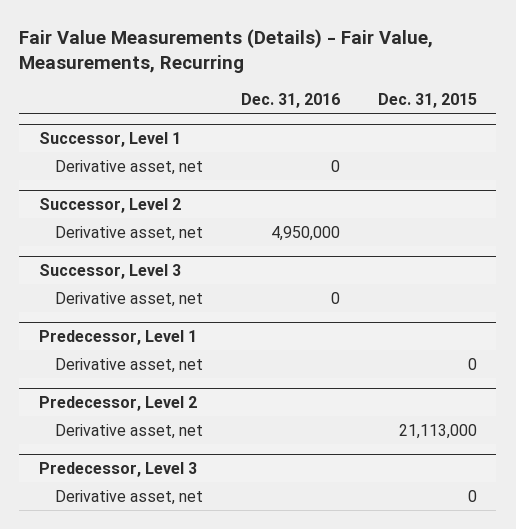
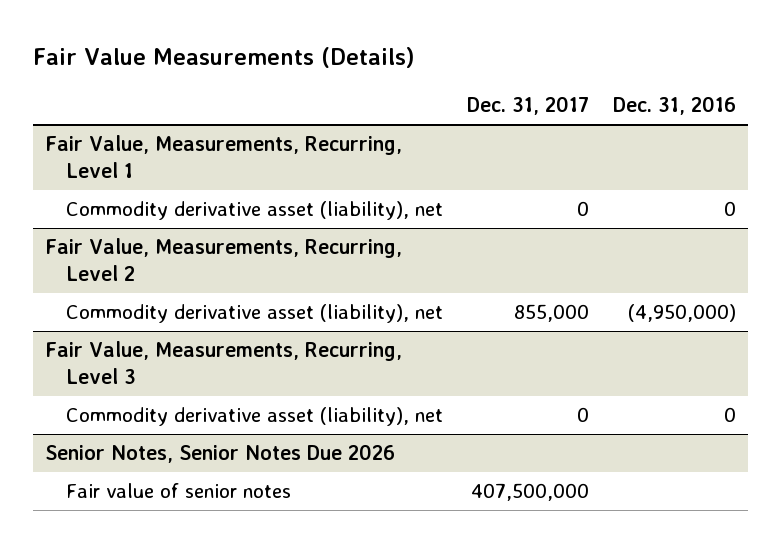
[19,29,434,74] Fair Value Measurements (Details) - Fair Value, Measurements, Recurring -> [32,47,415,69] Fair Value Measurements (Details)
[378,92,478,108] Dec. 31, 2015 -> none
none -> [466,96,589,116] Dec. 31, 2017
[38,131,181,147] Successor, Level 1 -> none
[55,159,204,175] Derivative asset, net -> none
[38,197,181,213] Successor, Level 2 -> none
[55,225,204,241] Derivative asset, net -> none
[38,263,181,279] Successor, Level 3 -> none
[55,291,204,307] Derivative asset, net -> none
[38,329,197,345] Predecessor, Level 1 -> none
[55,357,204,373] Derivative asset, net -> none
[38,395,197,411] Predecessor, Level 2 -> none
[55,423,204,439] Derivative asset, net -> none
[38,461,197,477] Predecessor, Level 3 -> none
[55,489,204,505] Derivative asset, net -> none
none -> [44,135,402,179] Fair Value, Measurements, Recurring, Level 1
none -> [65,201,443,221] Commodity derivative asset (liability), net
none -> [44,238,402,282] Fair Value, Measurements, Recurring, Level 2
none -> [65,304,443,324] Commodity derivative asset (liability), net
none -> [44,341,402,385] Fair Value, Measurements, Recurring, Level 3
none -> [65,407,443,427] Commodity derivative asset (liability), net
none -> [44,444,395,464] Senior Notes, Senior Notes Due 2026
none -> [65,483,291,499] Fair value of senior notes

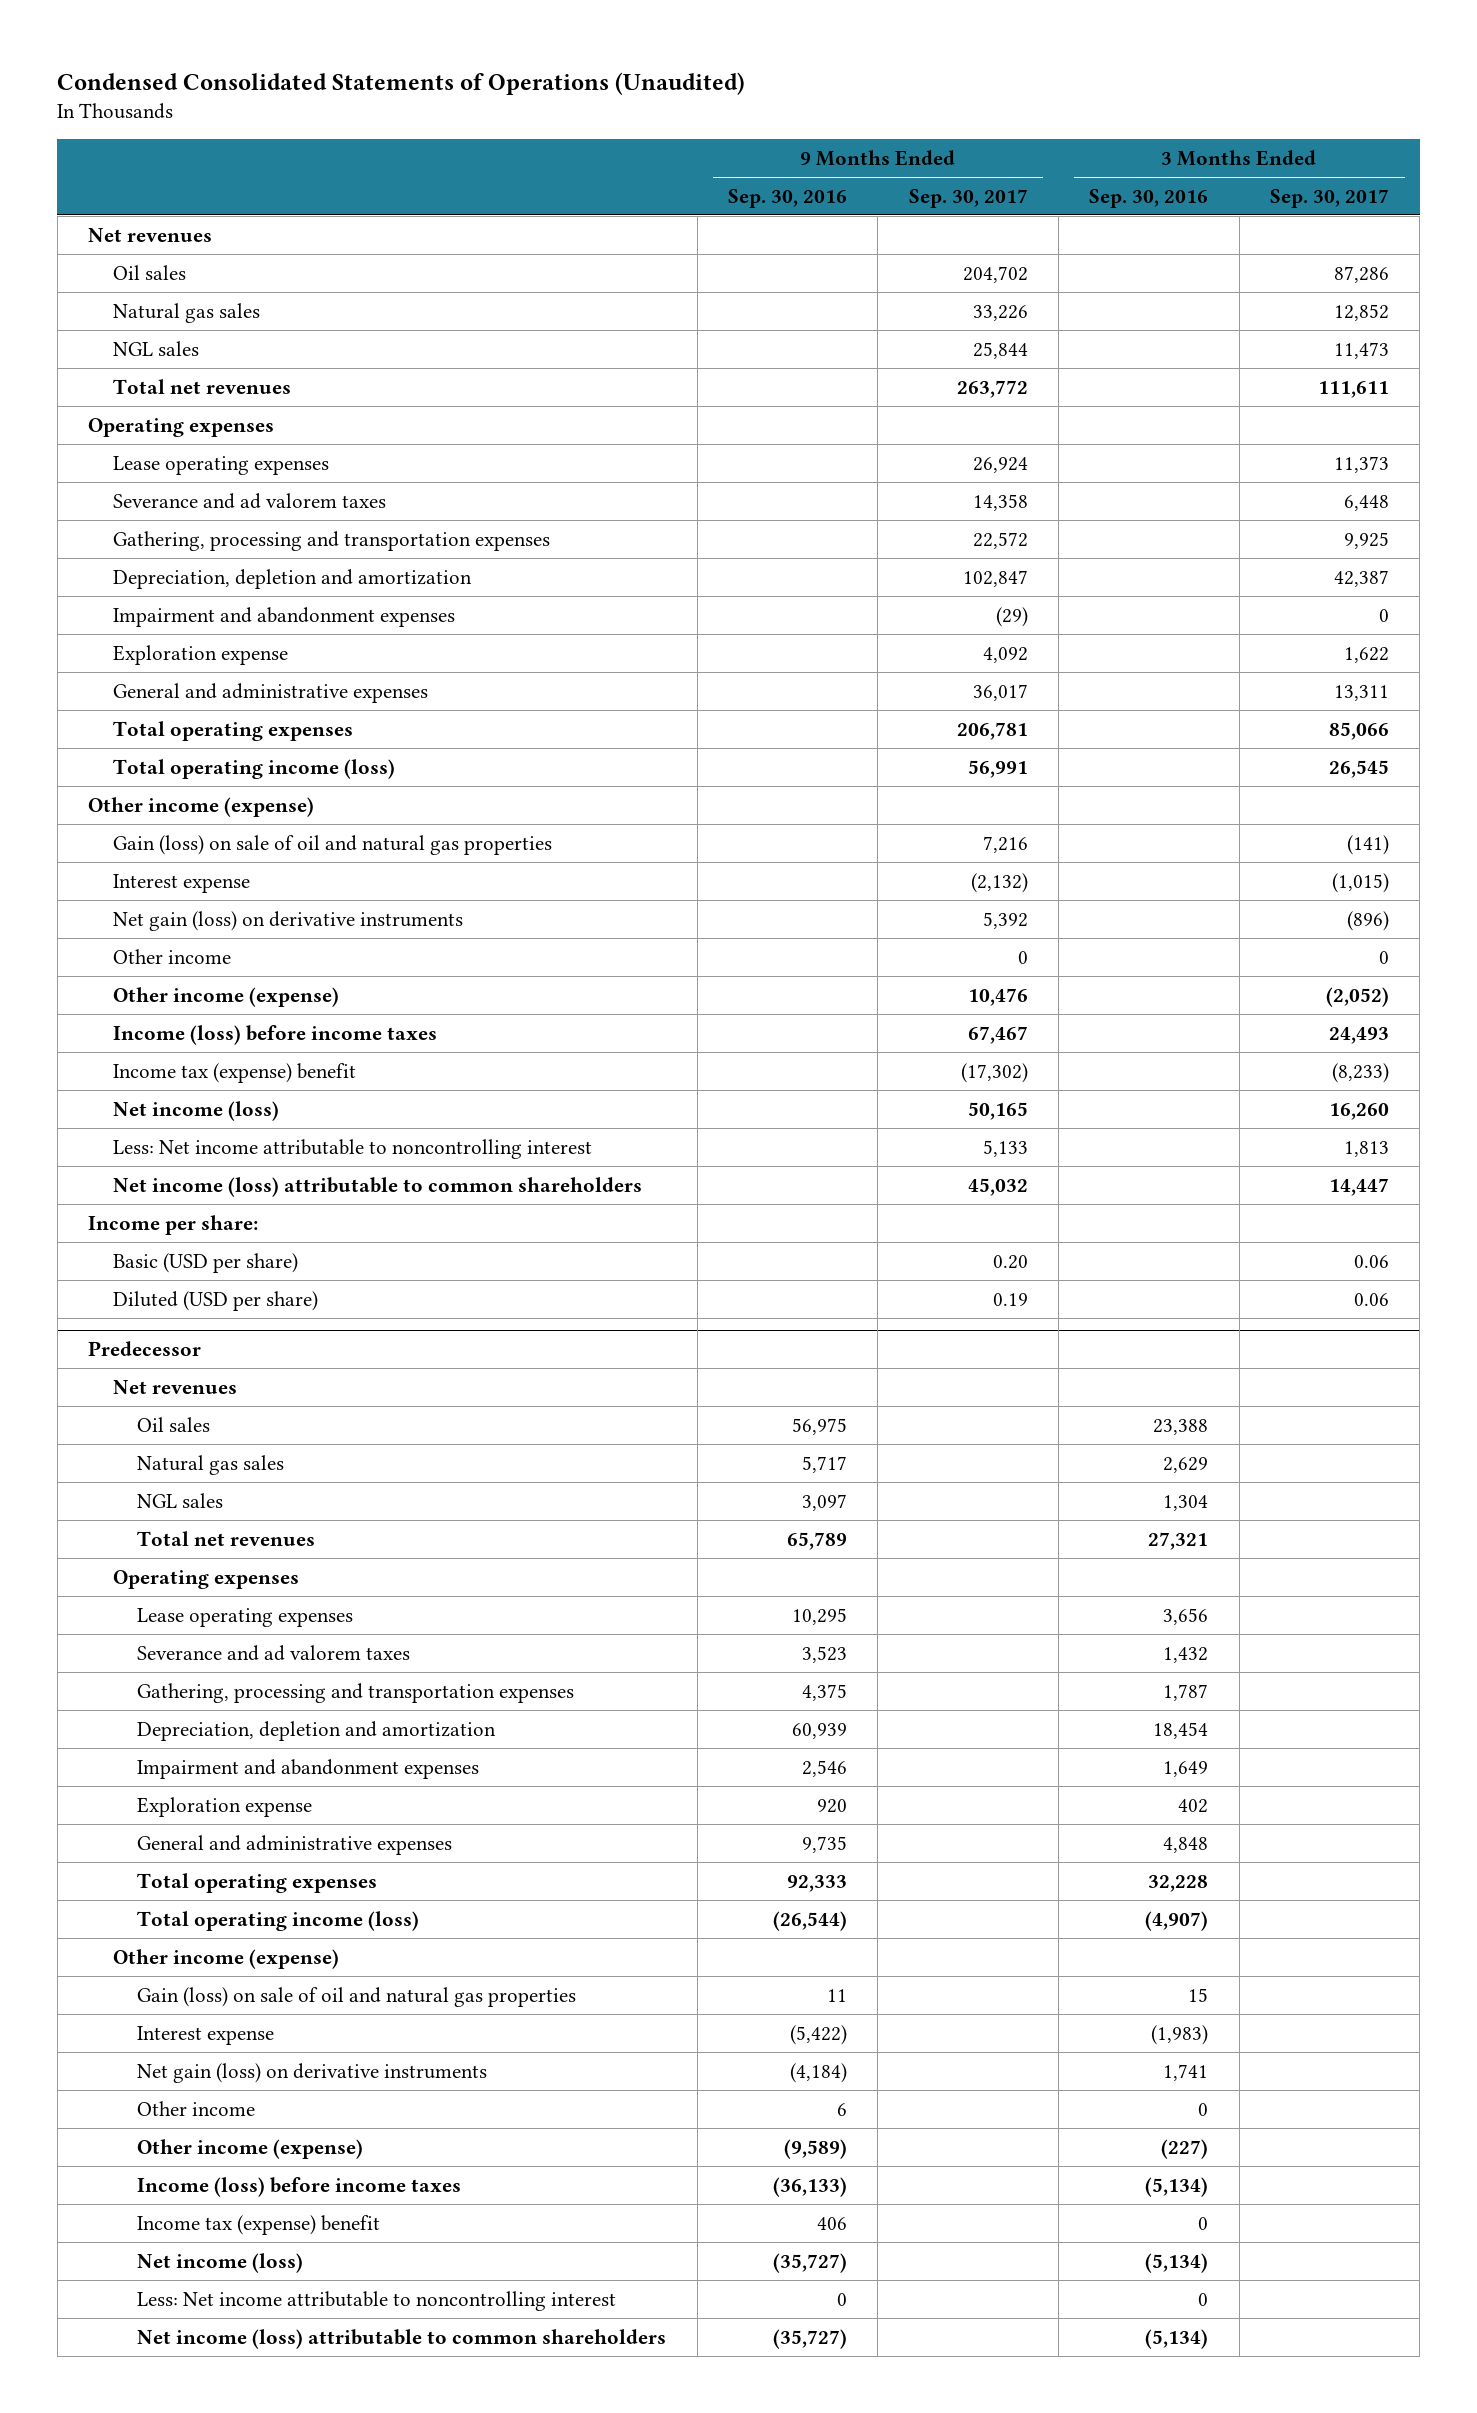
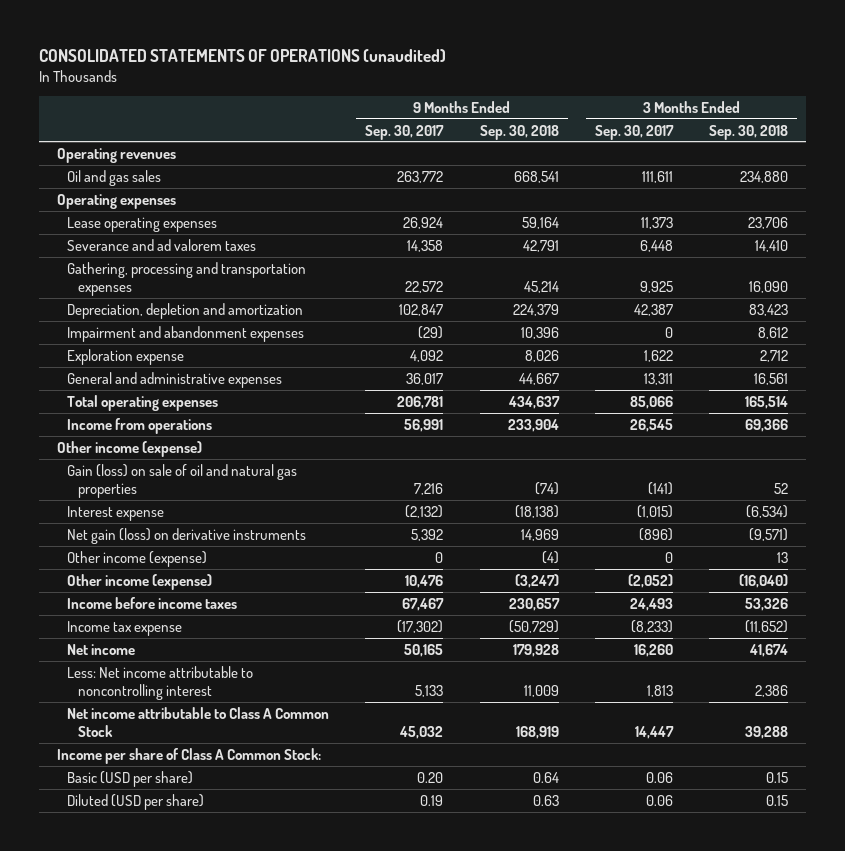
[57,71,746,95] Condensed Consolidated Statements of Operations (Unaudited) -> [38,48,446,62] CONSOLIDATED STATEMENTS OF OPERATIONS (unaudited)
[727,188,847,208] Sep. 30, 2016 -> none
[1089,188,1209,208] Sep. 30, 2016 -> none
none -> [479,124,559,140] Sep. 30, 2018
none -> [709,124,789,140] Sep. 30, 2018
[112,264,186,280] Oil sales -> none
[112,302,260,323] Natural gas sales -> none
[112,340,199,356] NGL sales -> none
[88,227,213,242] Net revenues -> [56,147,176,163] Operating revenues
[112,378,291,394] Total net revenues -> [67,169,162,186] Oil and gas sales
[112,758,395,779] Total operating income (loss) -> [67,417,213,434] Income from operations
[112,948,231,964] Other income -> [67,550,208,567] Other income (expense)
[112,1024,437,1045] Income (loss) before income taxes -> [67,596,238,609] Income before income taxes
[112,1062,356,1083] Income tax (expense) benefit -> [67,620,183,636] Income tax expense
[112,1100,279,1121] Net income (loss) -> [67,643,136,655] Net income
[112,1176,642,1197] Net income (loss) attributable to common shareholders -> [67,706,330,737] Net income attributable to Class A Common Stock
[88,1214,259,1235] Income per share: -> [56,747,321,764] Income per share of Class A Common Stock:
[88,1341,202,1357] Predecessor -> none
[112,1379,237,1394] Net revenues -> none
[137,1416,211,1432] Oil sales -> none
[137,1454,285,1475] Natural gas sales -> none
[137,1492,224,1508] NGL sales -> none
[137,1530,316,1546] Total net revenues -> none
[112,1569,299,1589] Operating expenses -> none
[137,1607,354,1627] Lease operating expenses -> none
[137,1644,411,1661] Severance and ad valorem taxes -> none
[137,1682,575,1703] Gathering, processing and transportation expenses -> none
[137,1720,497,1741] Depreciation, depletion and amortization -> none
[137,1758,480,1779] Impairment and abandonment expenses -> none
[137,1796,313,1817] Exploration expense -> none
[137,1834,453,1855] General and administrative expenses -> none
[137,1872,378,1893] Total operating expenses -> none
[137,1910,420,1931] Total operating income (loss) -> none
[112,1948,339,1969] Other income (expense) -> none
[137,1986,577,2007] Gain (loss) on sale of oil and natural gas properties -> none
[137,2025,275,2045] Interest expense -> none
[137,2062,488,2083] Net gain (loss) on derivative instruments -> none
[137,2100,256,2116] Other income -> none
[137,2138,364,2159] Other income (expense) -> none
[137,2176,462,2197] Income (loss) before income taxes -> none
[137,2214,381,2235] Income tax (expense) benefit -> none
[137,2252,304,2273] Net income (loss) -> none
[137,2290,617,2311] Less: Net income attributable to noncontrolling interest -> none
[137,2328,667,2349] Net income (loss) attributable to common shareholders -> none

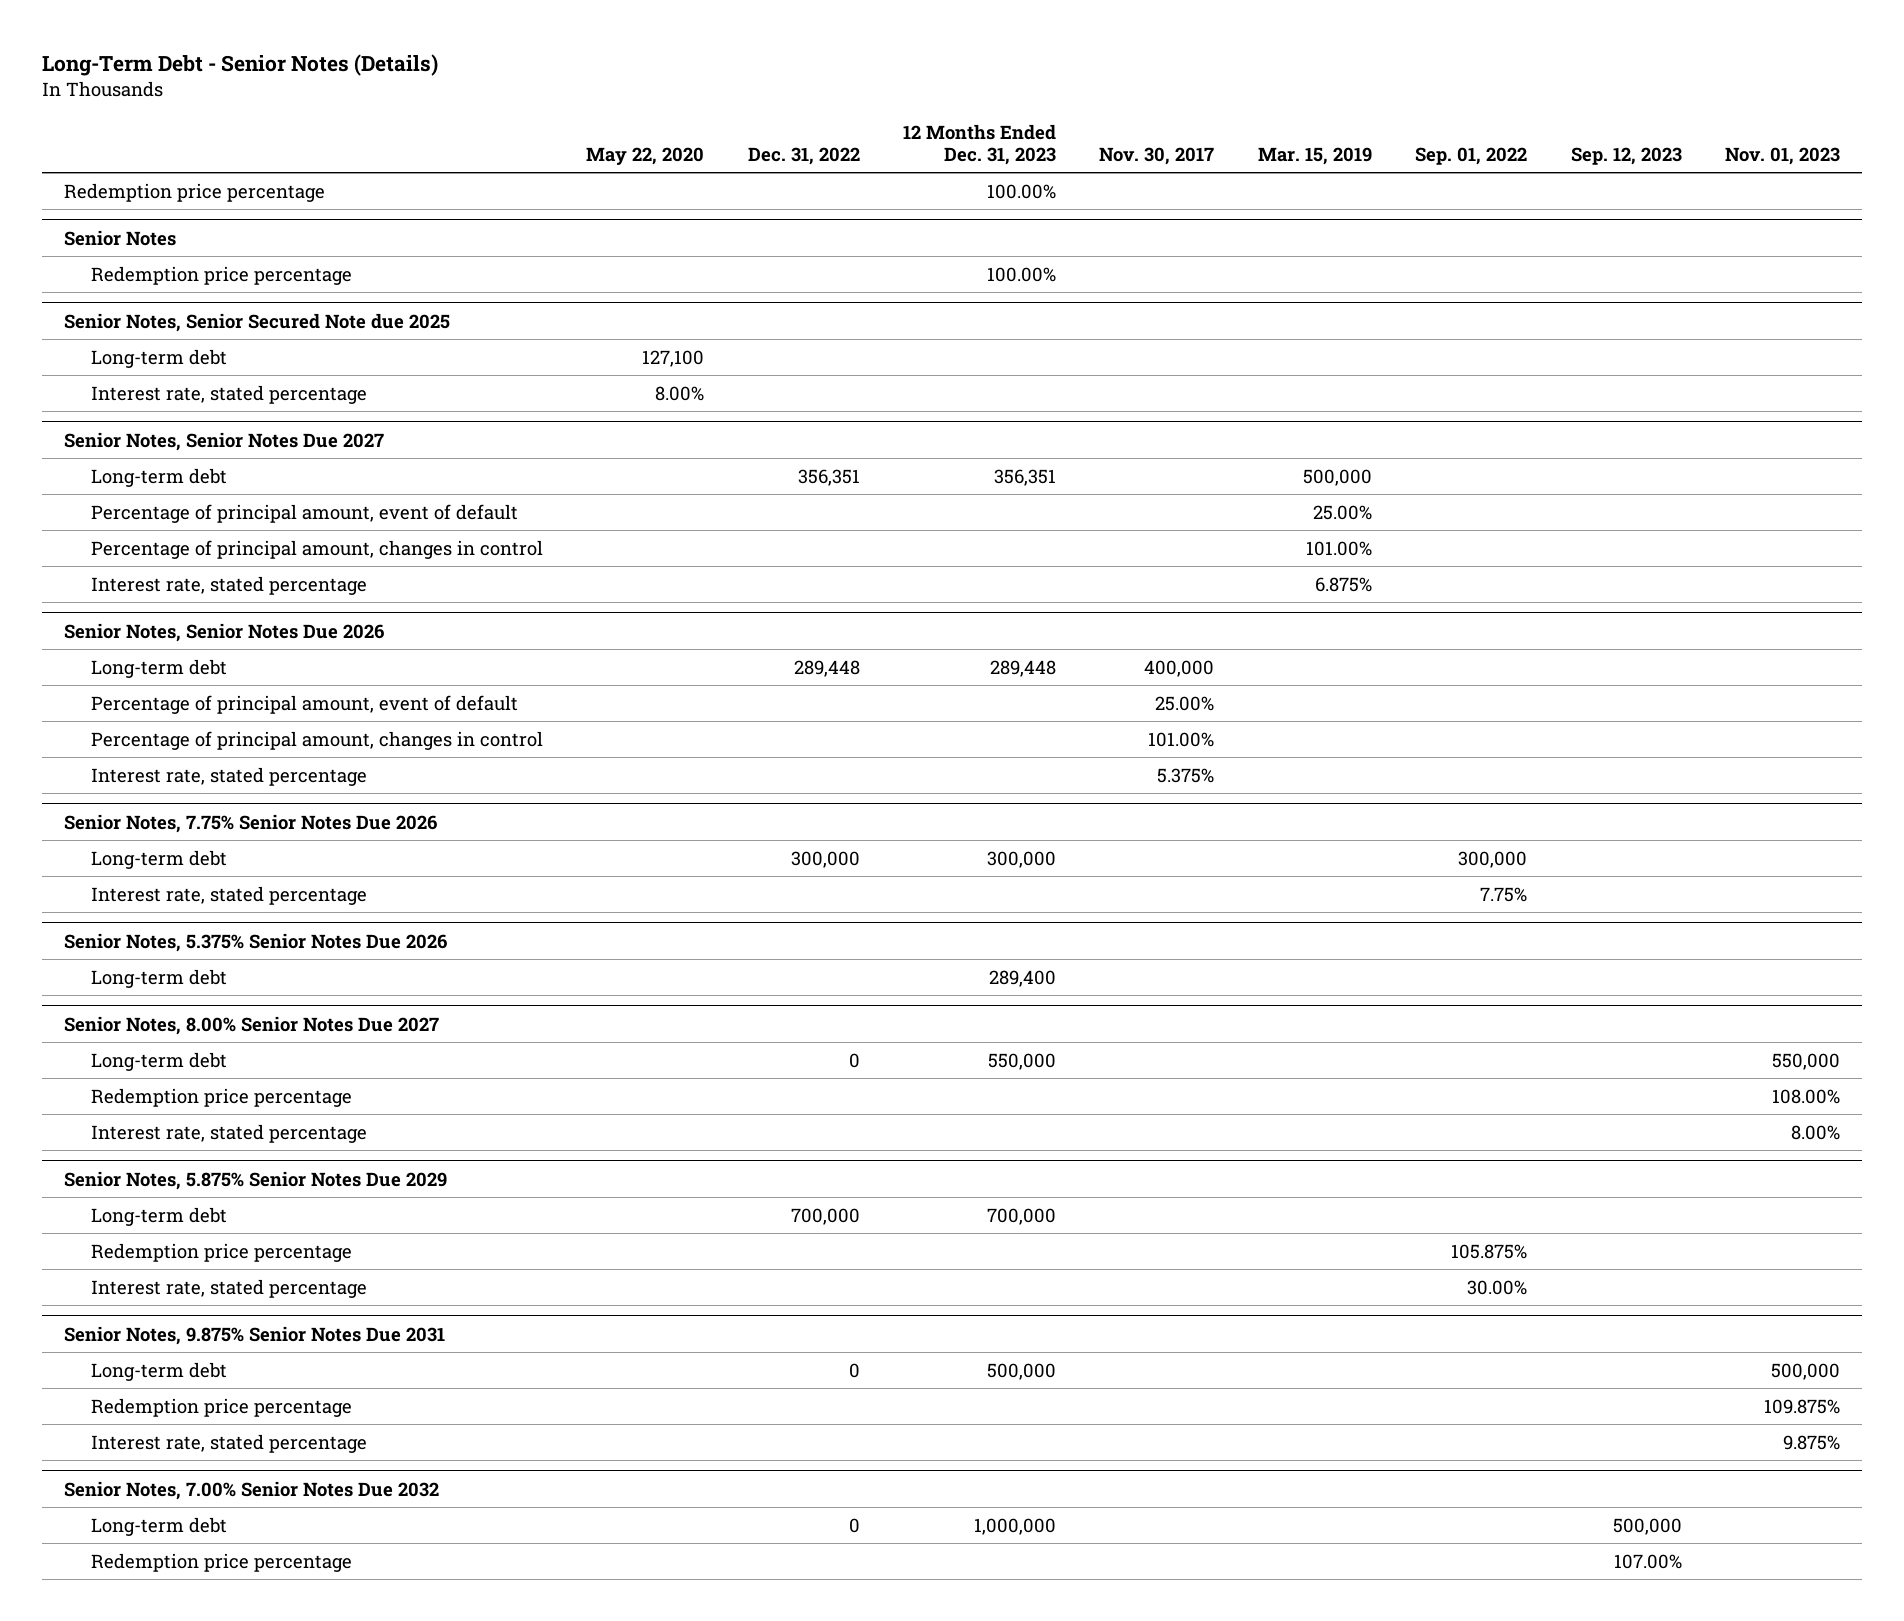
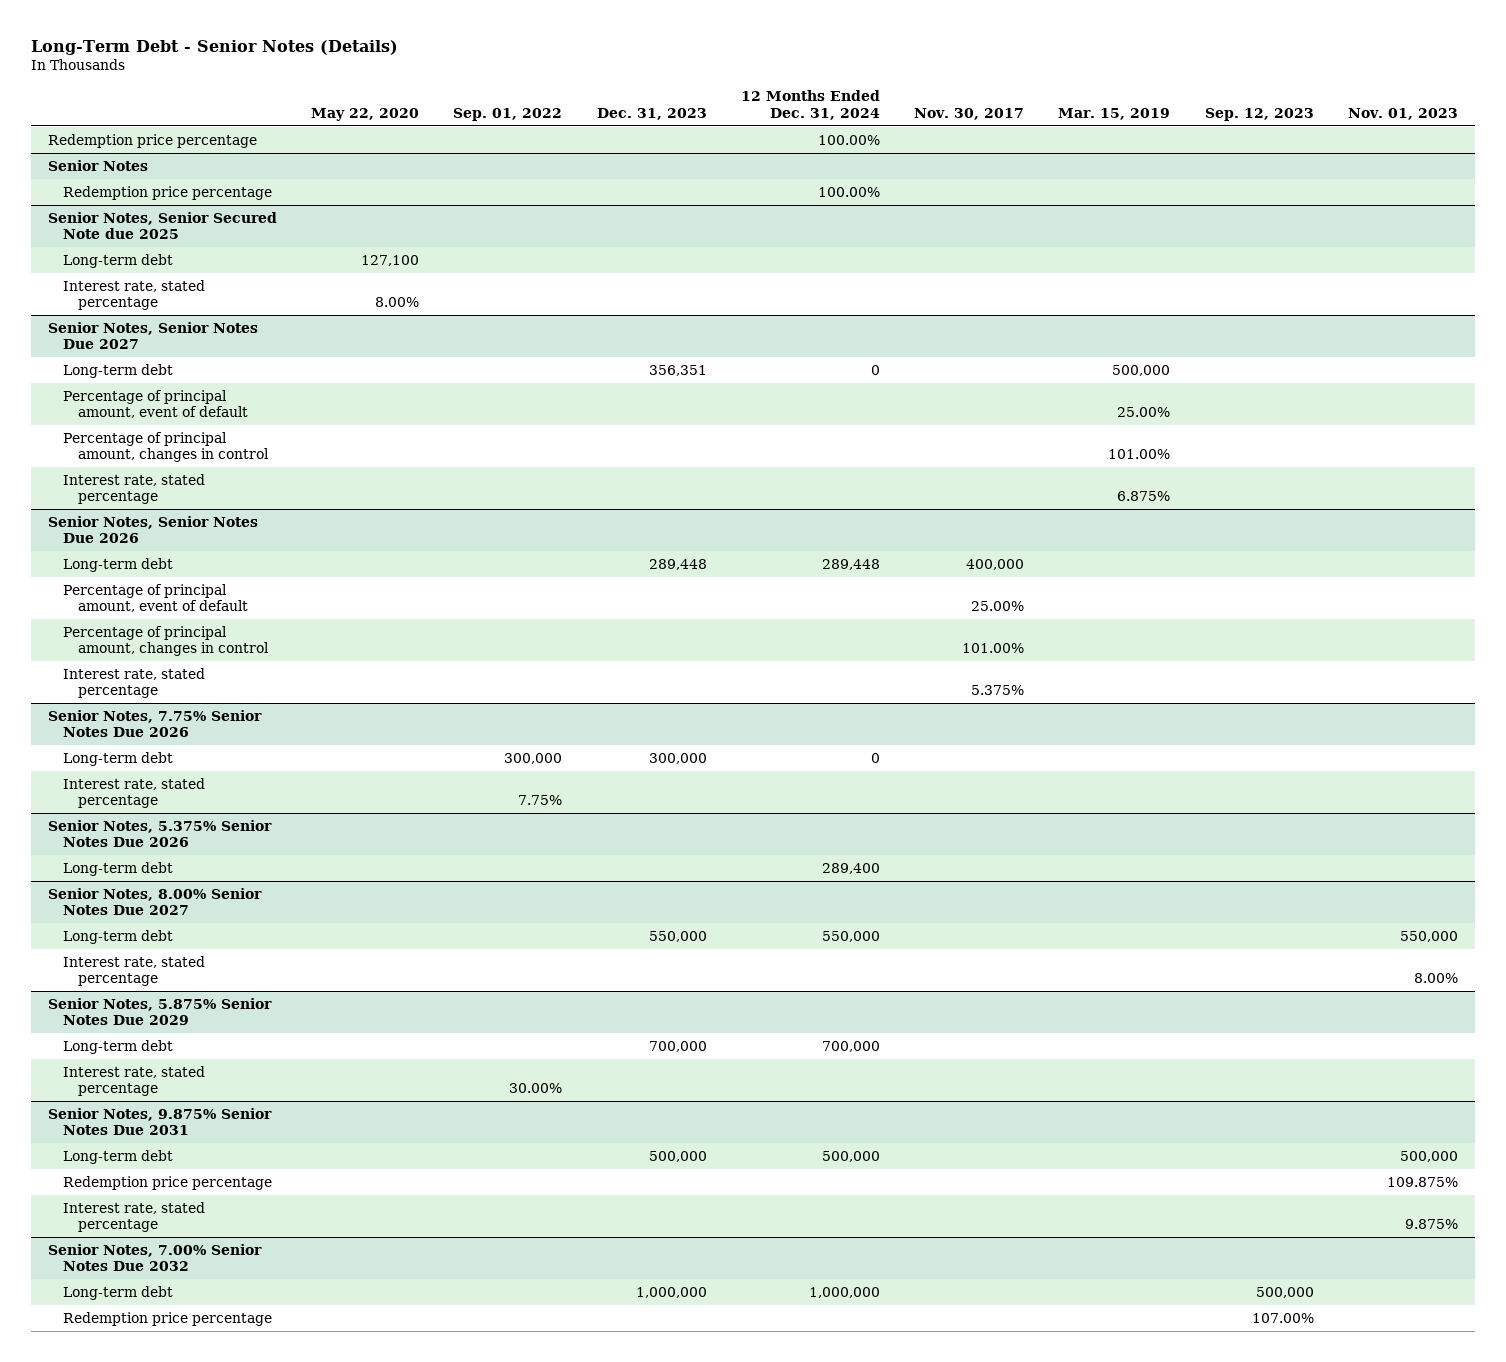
[747,146,860,165] Dec. 31, 2022 -> none
[903,124,1057,165] 12 Months Ended Dec. 31, 2023 -> none
none -> [596,107,707,120] Dec. 31, 2023
none -> [740,90,880,120] 12 Months Ended Dec. 31, 2024
[90,1087,352,1107] Redemption price percentage -> none
[90,1242,352,1262] Redemption price percentage -> none

